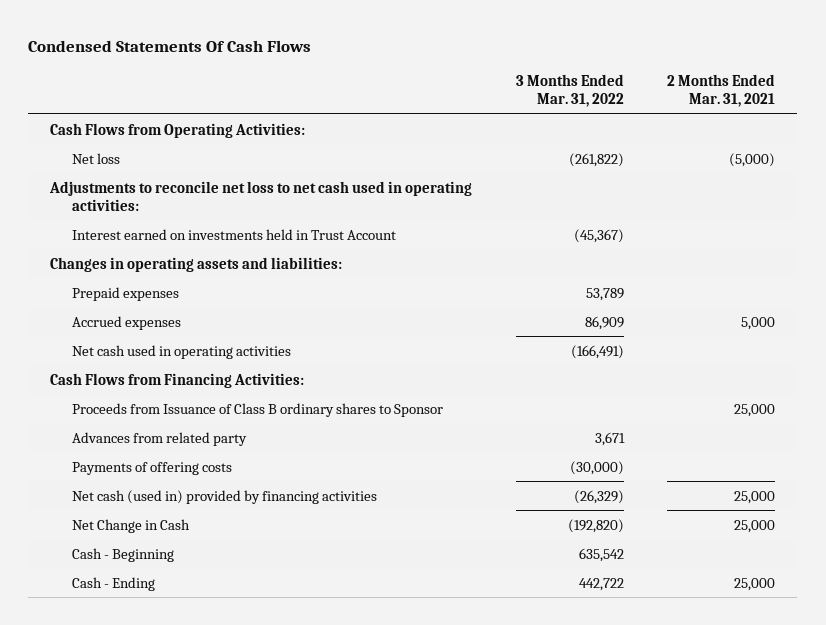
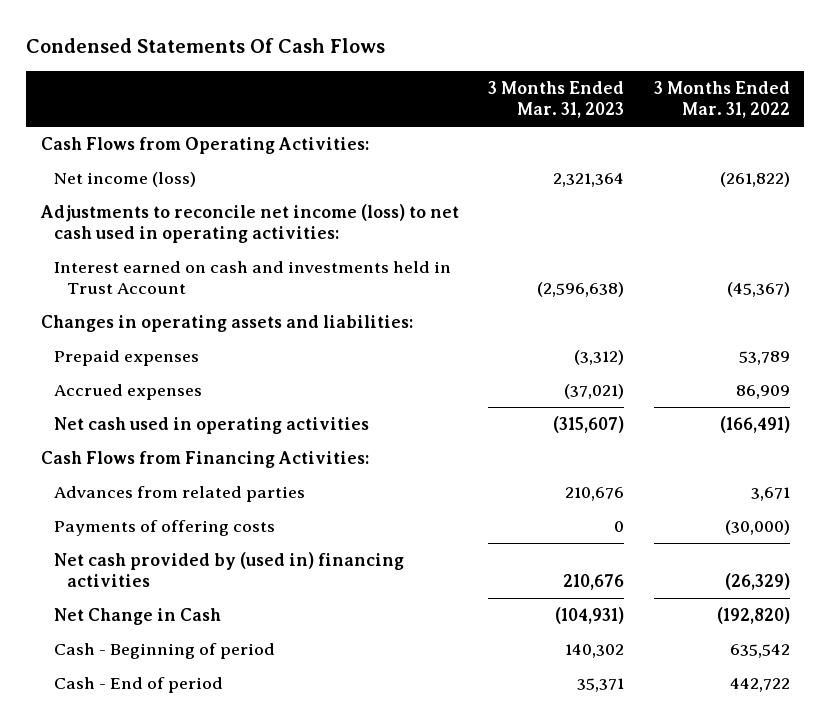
[667,74,776,108] 2 Months Ended Mar. 31, 2021 -> none
none -> [488,80,625,119] 3 Months Ended Mar. 31, 2023
[72,152,121,164] Net loss -> [53,171,196,187] Net income (loss)
[49,180,473,211] Adjustments to reconcile net loss to net cash used in operating activities: -> [39,203,459,244] Adjustments to reconcile net income (loss) to net cash used in operating activities:
[72,228,397,240] Interest earned on investments held in Trust Account -> [53,260,451,295] Interest earned on cash and investments held in Trust Account
[72,402,444,417] Proceeds from Issuance of Class B ordinary shares to Sponsor -> none
[72,431,248,446] Advances from related party -> [53,485,305,502] Advances from related parties
[72,489,378,504] Net cash (used in) provided by financing activities -> [53,551,404,588] Net cash provided by (used in) financing activities
[72,547,175,562] Cash - Beginning -> [53,642,275,659] Cash - Beginning of period
[72,576,156,591] Cash - Ending -> [53,676,223,693] Cash - End of period

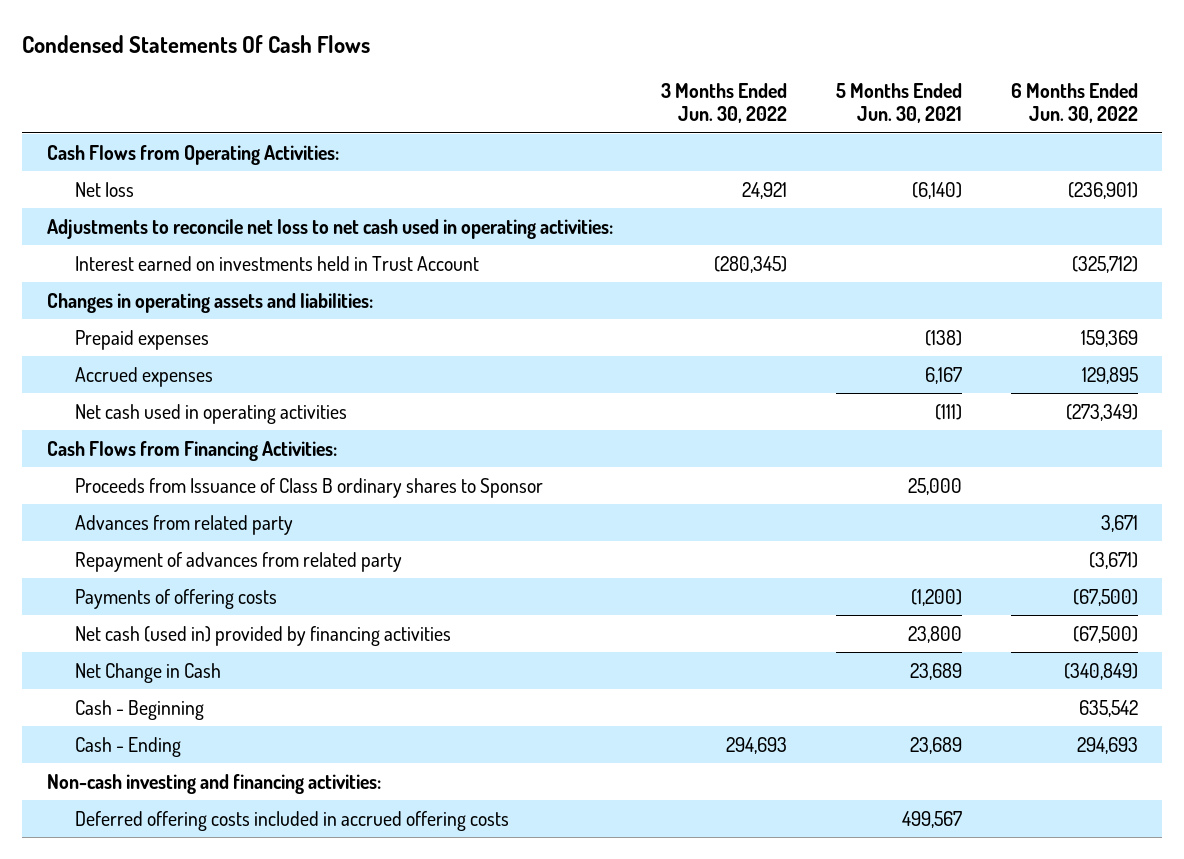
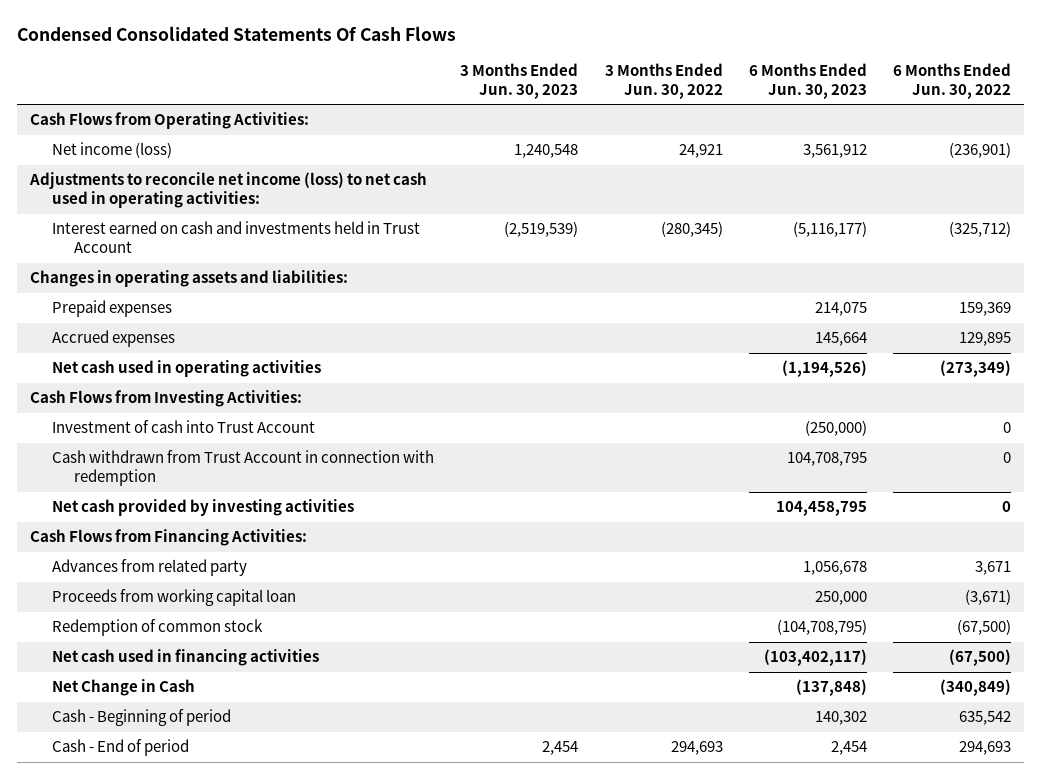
[22,34,371,53] Condensed Statements Of Cash Flows -> [17,25,457,41] Condensed Consolidated Statements Of Cash Flows
[835,82,962,124] 5 Months Ended Jun. 30, 2021 -> none
none -> [460,62,579,100] 3 Months Ended Jun. 30, 2023
none -> [748,62,867,100] 6 Months Ended Jun. 30, 2023
[75,181,135,197] Net loss -> [52,142,173,159] Net income (loss)
[46,218,613,239] Adjustments to reconcile net loss to net cash used in operating activities: -> [29,172,428,209] Adjustments to reconcile net income (loss) to net cash used in operating activities:
[75,255,480,271] Interest earned on investments held in Trust Account -> [52,221,421,254] Interest earned on cash and investments held in Trust Account
none -> [30,390,303,408] Cash Flows from Investing Activities:
none -> [52,420,316,434] Investment of cash into Trust Account
none -> [52,450,435,487] Cash withdrawn from Trust Account in connection with redemption
none -> [52,499,355,517] Net cash provided by investing activities
[75,477,544,498] Proceeds from Issuance of Class B ordinary shares to Sponsor -> none
[75,551,403,572] Repayment of advances from related party -> [52,589,297,607] Proceeds from working capital loan
[75,588,278,609] Payments of offering costs -> [52,619,264,637] Redemption of common stock
[75,625,452,646] Net cash (used in) provided by financing activities -> [52,649,320,667] Net cash used in financing activities
[46,773,381,794] Non-cash investing and financing activities: -> none
[75,810,510,831] Deferred offering costs included in accrued offering costs -> none
[75,699,205,720] Cash - Beginning -> [52,709,232,727] Cash - Beginning of period
[75,736,182,757] Cash - Ending -> [52,739,190,757] Cash - End of period

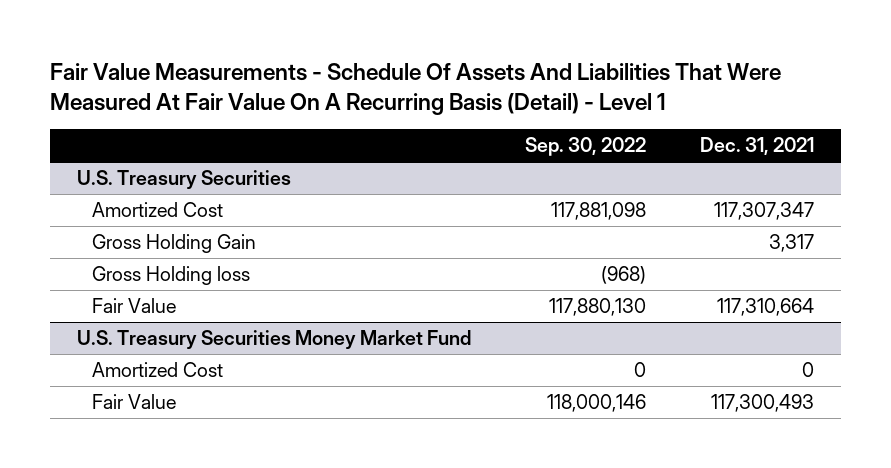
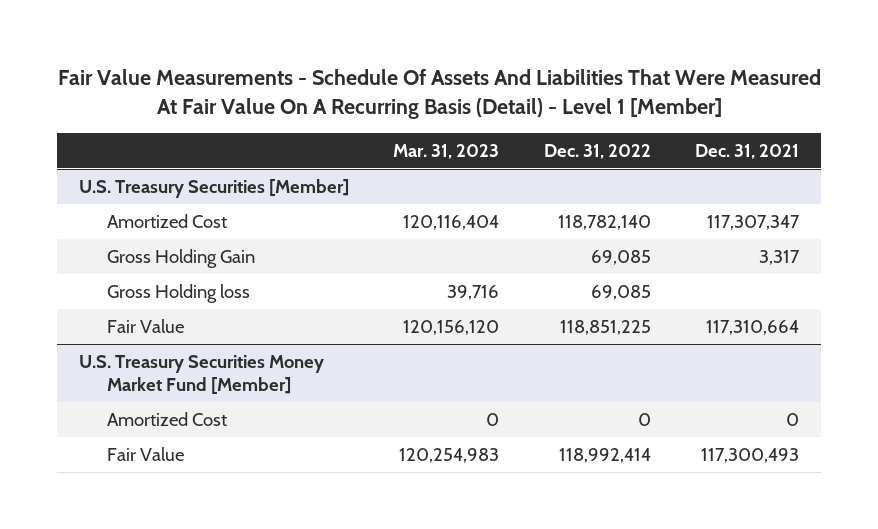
[49,62,781,115] Fair Value Measurements - Schedule Of Assets And Liabilities That Were Measured At Fair Value On A Recurring Basis (Detail) - Level 1 -> [57,69,821,120] Fair Value Measurements - Schedule Of Assets And Liabilities That Were Measured At Fair Value On A Recurring Basis (Detail) - Level 1 [Member]
[524,137,646,157] Sep. 30, 2022 -> none
none -> [393,143,500,159] Mar. 31, 2023
none -> [543,143,651,159] Dec. 31, 2022
[76,170,291,190] U.S. Treasury Securities -> [78,178,349,198] U.S. Treasury Securities [Member]
[76,330,471,350] U.S. Treasury Securities Money Market Fund -> [78,354,324,394] U.S. Treasury Securities Money Market Fund [Member]

